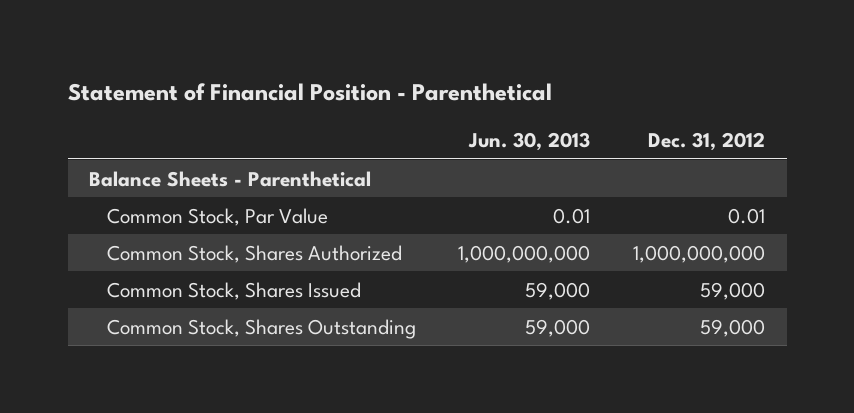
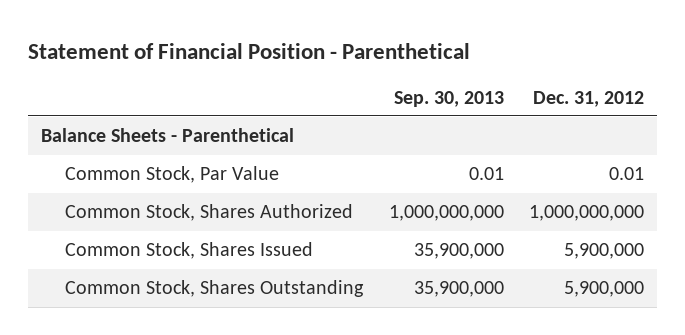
[468,131,591,151] Jun. 30, 2013 -> none
none -> [393,90,504,107] Sep. 30, 2013
[700,281,766,300] 59,000 -> [564,243,645,260] 5,900,000
[700,318,766,337] 59,000 -> [564,281,645,298] 5,900,000

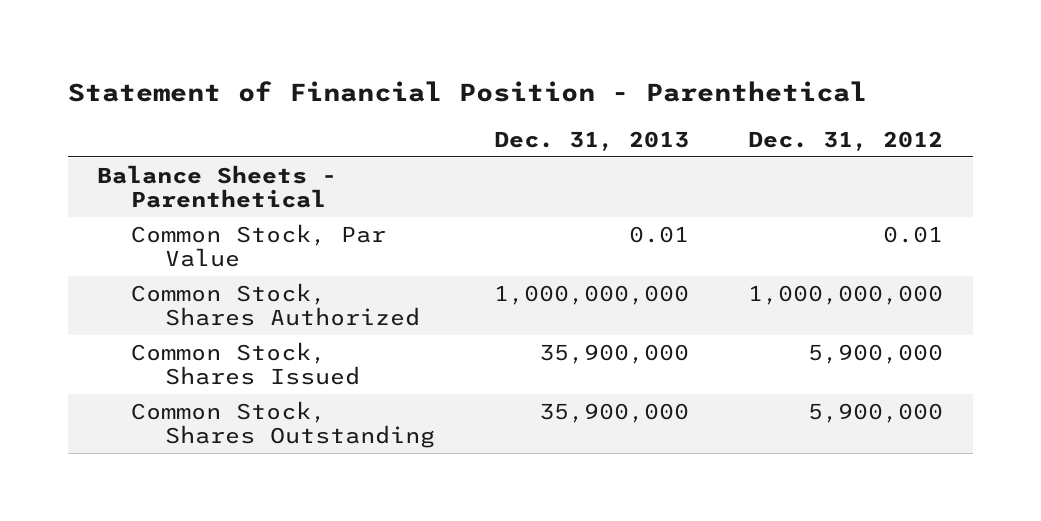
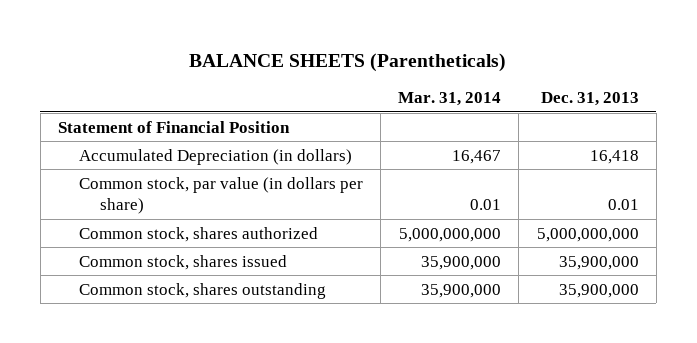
[67,81,867,103] Statement of Financial Position - Parenthetical -> [189,52,507,72] BALANCE SHEETS (Parentheticals)
[748,131,944,152] Dec. 31, 2012 -> none
none -> [398,92,502,107] Mar. 31, 2014
[97,164,338,209] Balance Sheets - Parenthetical -> [58,120,291,133] Statement of Financial Position
none -> [78,148,352,165] Accumulated Depreciation (in dollars)
[131,223,387,268] Common Stock, Par Value -> [78,176,363,215] Common stock, par value (in dollars per share)
[131,282,421,327] Common Stock, Shares Authorized -> [78,226,318,242] Common stock, shares authorized
[494,284,690,305] 1,000,000,000 -> [536,227,639,242] 5,000,000,000
[131,341,361,386] Common Stock, Shares Issued -> [78,254,287,270] Common stock, shares issued
[131,400,436,449] Common Stock, Shares Outstanding -> [78,282,326,299] Common stock, shares outstanding

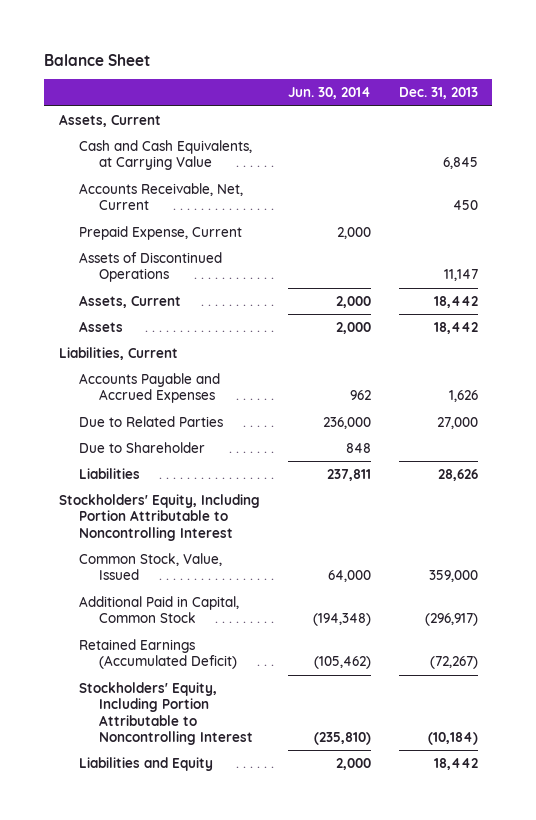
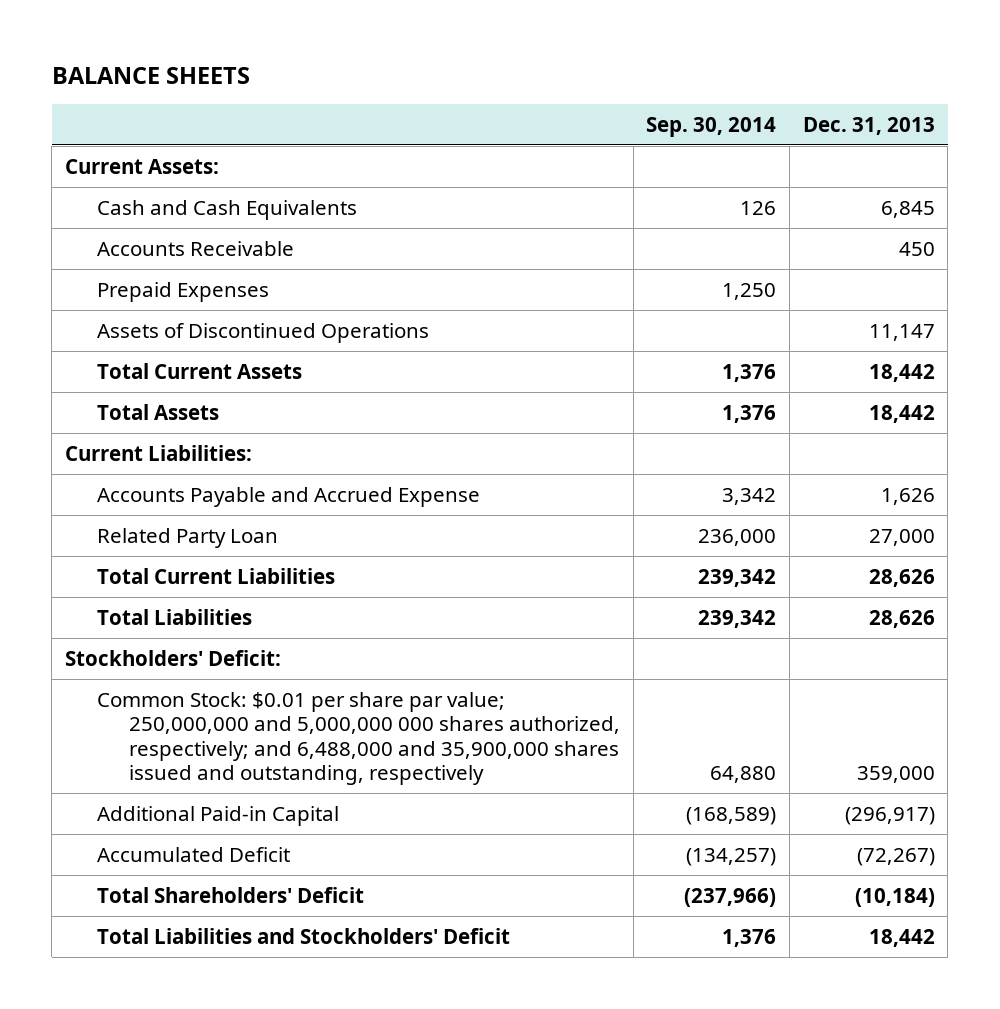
[44,53,151,66] Balance Sheet -> [51,66,250,84] BALANCE SHEETS
[287,87,371,100] Jun. 30, 2014 -> none
none -> [646,117,777,138] Sep. 30, 2014
[58,114,161,128] Assets, Current -> [65,158,220,174] Current Assets:
[78,140,252,171] Cash and Cash Equivalents, at Carrying Value -> [96,199,357,220] Cash and Cash Equivalents
[78,183,243,211] Accounts Receivable, Net, Current -> [96,240,294,256] Accounts Receivable
[78,226,242,241] Prepaid Expense, Current -> [96,281,269,302] Prepaid Expenses
[78,442,205,454] Due to Shareholder -> none
[78,295,181,309] Assets, Current -> [96,362,302,379] Total Current Assets
[78,321,123,333] Assets -> [96,403,219,420] Total Assets
[58,347,178,361] Liabilities, Current -> [65,444,253,461] Current Liabilities:
[78,373,220,404] Accounts Payable and Accrued Expenses -> [96,486,480,507] Accounts Payable and Accrued Expense
[78,416,223,428] Due to Related Parties -> [96,527,278,548] Related Party Loan
none -> [96,567,335,584] Total Current Liabilities
[78,468,140,480] Liabilities -> [96,608,252,625] Total Liabilities
[58,494,260,541] Stockholders' Equity, Including Portion Attributable to Noncontrolling Interest -> [65,649,282,666] Stockholders' Deficit:
[78,553,222,581] Common Stock, Value, Issued -> [96,691,620,786] Common Stock: $0.01 per share par value; 250,000,000 and 5,000,000 000 shares authorized, respectively; and 6,488,000 and 35,900,000 shares issued and outstanding, respectively
[78,596,239,624] Additional Paid in Capital, Common Stock -> [96,805,339,826] Additional Paid-in Capital
[78,639,238,670] Retained Earnings (Accumulated Deficit) -> [96,846,290,862] Accumulated Deficit
[78,682,254,745] Stockholders' Equity, Including Portion Attributable to Noncontrolling Interest -> [96,886,364,903] Total Shareholders' Deficit
[78,757,213,772] Liabilities and Equity -> [96,927,510,944] Total Liabilities and Stockholders' Deficit

